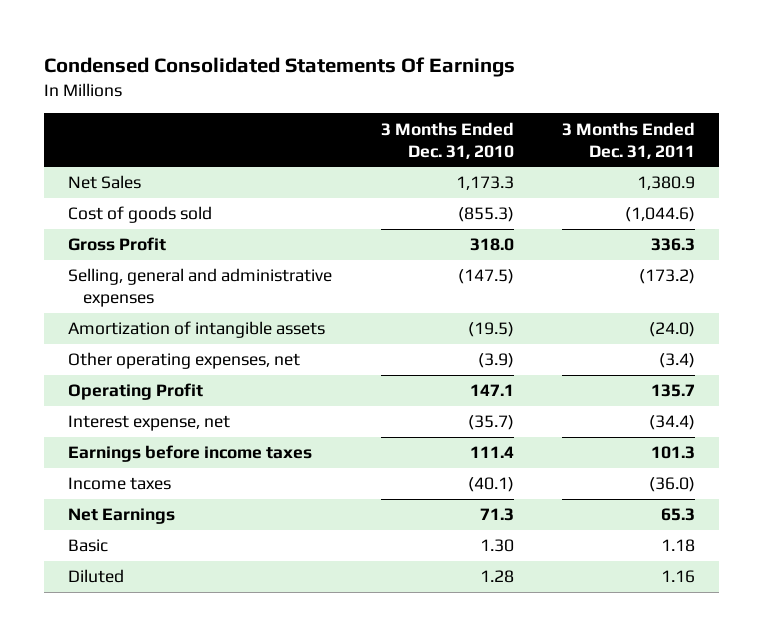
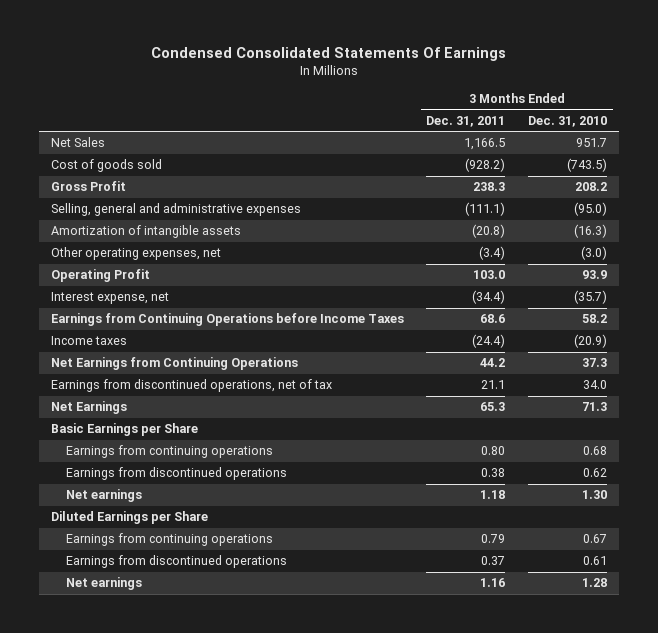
[455,176,514,191] 1,173.3 -> [576,138,608,148] 951.7
[636,176,695,191] 1,380.9 -> [464,138,506,151] 1,166.5
[457,207,514,223] (855.3) -> [567,158,608,173] (743.5)
[624,207,695,223] (1,044.6) -> [465,158,506,173] (928.2)
[469,238,514,252] 318.0 -> [575,182,608,192] 208.2
[650,238,695,252] 336.3 -> [473,182,506,192] 238.3
[457,269,514,285] (147.5) -> [574,202,608,217] (95.0)
[638,269,695,285] (173.2) -> [465,202,506,217] (111.1)
[467,322,514,338] (19.5) -> [574,224,608,239] (16.3)
[648,322,695,338] (24.0) -> [472,224,506,239] (20.8)
[477,353,514,369] (3.9) -> [581,246,608,261] (3.0)
[469,384,514,397] 147.1 -> [582,270,608,280] 93.9
[650,384,695,398] 135.7 -> [473,270,506,280] 103.0
[68,445,313,463] Earnings before income taxes -> [50,313,404,327] Earnings from Continuing Operations before Income Taxes
[469,446,514,459] 111.4 -> [582,314,608,324] 58.2
[650,446,695,460] 101.3 -> [480,314,506,324] 68.6
[467,477,514,493] (40.1) -> [574,334,608,349] (20.9)
[648,477,695,493] (36.0) -> [472,334,506,349] (24.4)
none -> [50,357,298,371] Net Earnings from Continuing Operations
none -> [50,379,332,393] Earnings from discontinued operations, net of tax
none -> [50,423,198,437] Basic Earnings per Share
none -> [66,445,274,459] Earnings from continuing operations
none -> [66,467,288,481] Earnings from discontinued operations
[68,539,109,553] Basic -> [66,489,143,503] Net earnings
none -> [50,511,208,525] Diluted Earnings per Share
none -> [66,533,274,547] Earnings from continuing operations
none -> [66,555,288,569] Earnings from discontinued operations
[68,569,125,584] Diluted -> [66,577,143,591] Net earnings

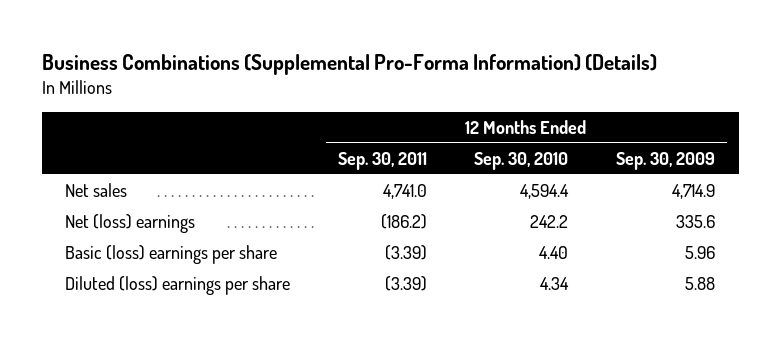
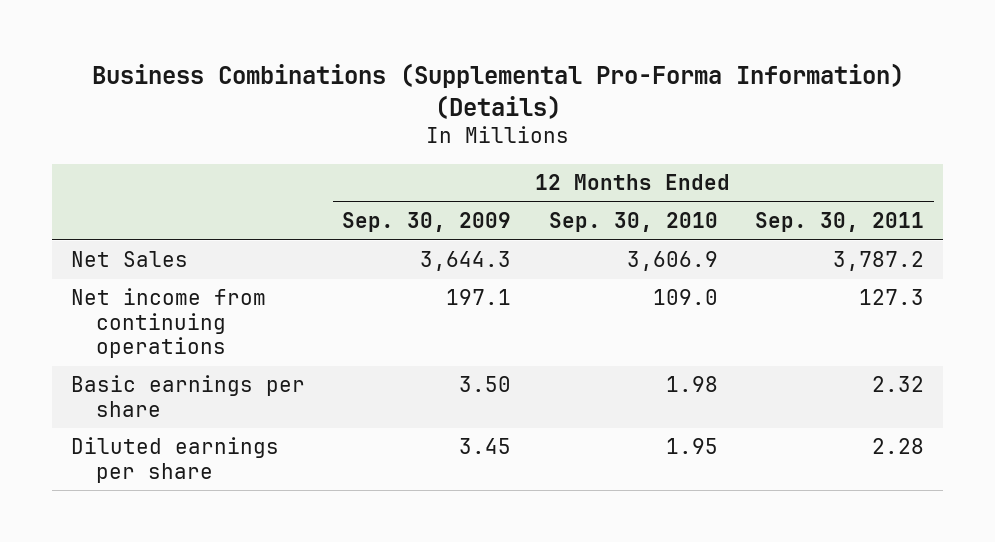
[65,213,196,233] Net (loss) earnings -> none
[65,182,128,197] Net sales -> [71,251,189,268] Net Sales
[382,183,427,199] 4,741.0 -> [833,251,925,272] 3,787.2
[520,183,570,199] 4,594.4 -> [626,251,718,272] 3,606.9
[671,183,715,199] 4,714.9 -> [420,251,512,272] 3,644.3
none -> [71,288,267,359] Net income from continuing operations
[65,244,278,264] Basic (loss) earnings per share -> [71,375,306,417] Basic earnings per share
[384,244,427,260] (3.39) -> [872,376,925,393] 2.32
[539,245,569,259] 4.40 -> [665,376,718,393] 1.98
[684,245,715,259] 5.96 -> [459,376,512,393] 3.50
[65,275,291,295] Diluted (loss) earnings per share -> [71,437,280,483] Diluted earnings per share
[384,275,427,291] (3.39) -> [872,438,925,455] 2.28
[540,276,570,290] 4.34 -> [665,438,718,455] 1.95
[684,276,715,290] 5.88 -> [459,438,512,455] 3.45

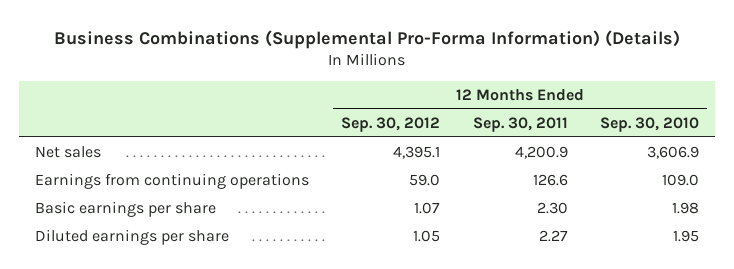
[342,212,512,233] Sep. 30, 2009 -> none
none -> [341,116,441,132] Sep. 30, 2012
[71,251,189,268] Net Sales -> [35,145,102,158] Net sales
[833,251,925,272] 3,787.2 -> [514,145,568,159] 4,200.9
[71,288,267,359] Net income from continuing operations -> [35,172,310,189] Earnings from continuing operations
[859,289,925,306] 127.3 -> [532,173,568,186] 126.6
[872,376,925,393] 2.32 -> [536,201,568,214] 2.30
[872,438,925,455] 2.28 -> [538,229,568,242] 2.27

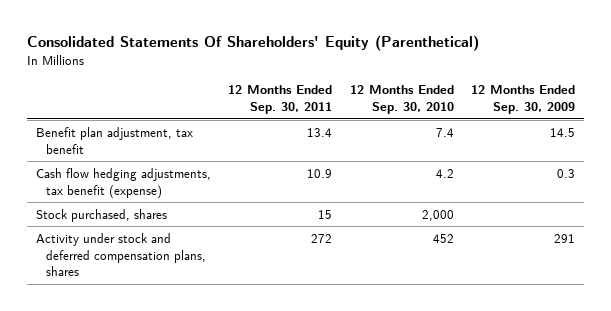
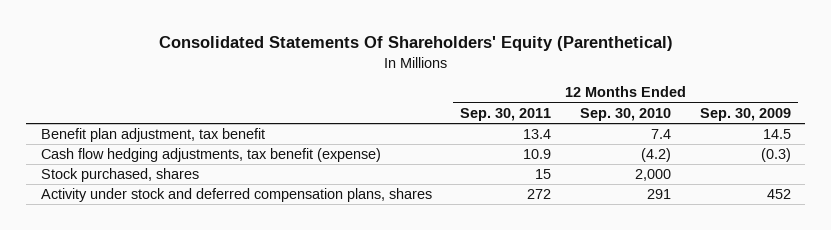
[435,168,454,178] 4.2 -> [641,148,672,163] (4.2)
[557,168,576,178] 0.3 -> [760,148,791,163] (0.3)
[432,233,454,243] 452 -> [647,189,672,200] 291
[554,233,576,243] 291 -> [766,189,791,200] 452

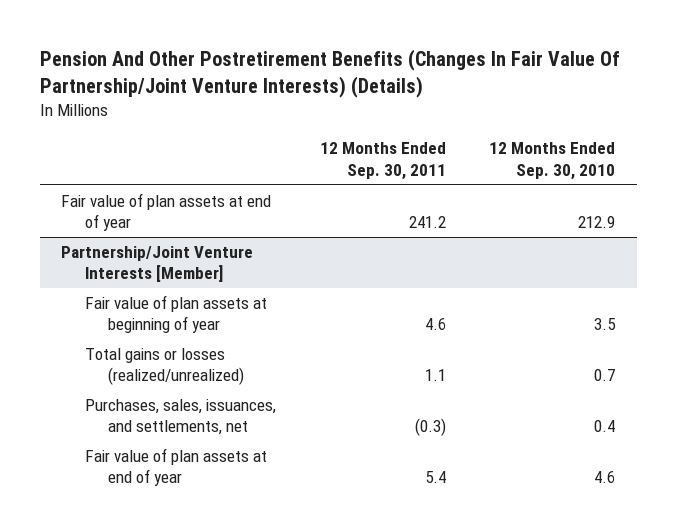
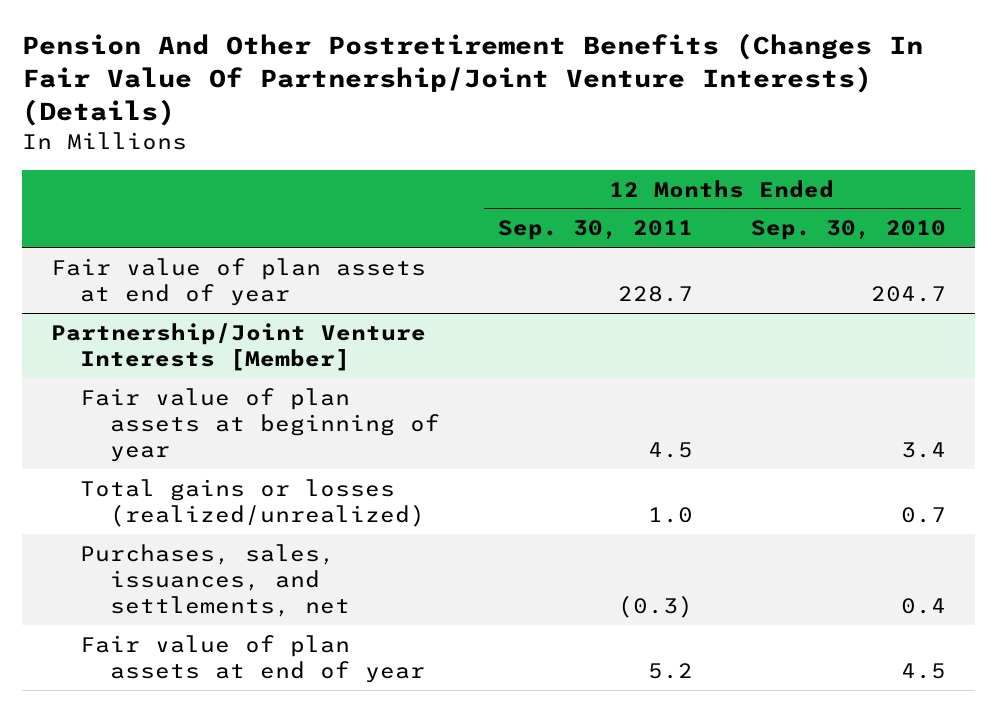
[408,216,446,229] 241.2 -> [618,285,694,302] 228.7
[578,216,616,229] 212.9 -> [871,285,947,302] 204.7
[424,318,446,331] 4.6 -> [648,442,694,459] 4.5
[594,318,617,331] 3.5 -> [901,442,947,459] 3.4
[424,369,446,382] 1.1 -> [648,506,694,523] 1.0
[424,471,446,484] 5.4 -> [648,662,694,679] 5.2
[594,471,616,484] 4.6 -> [901,662,947,679] 4.5

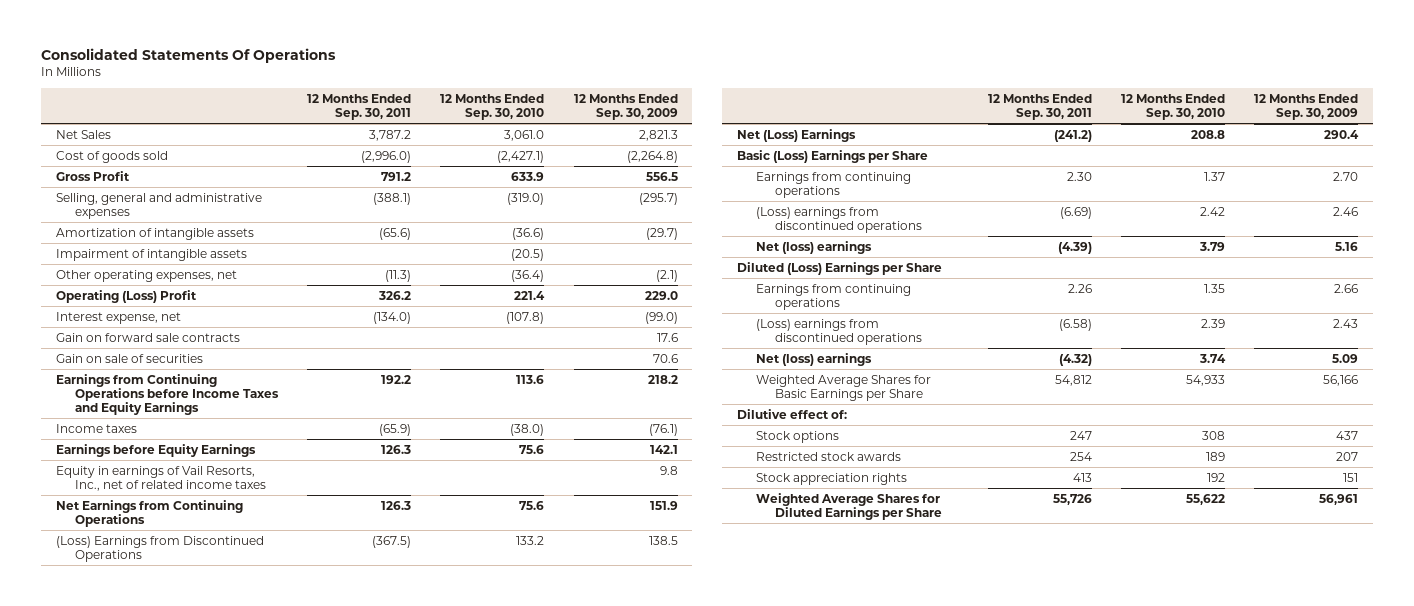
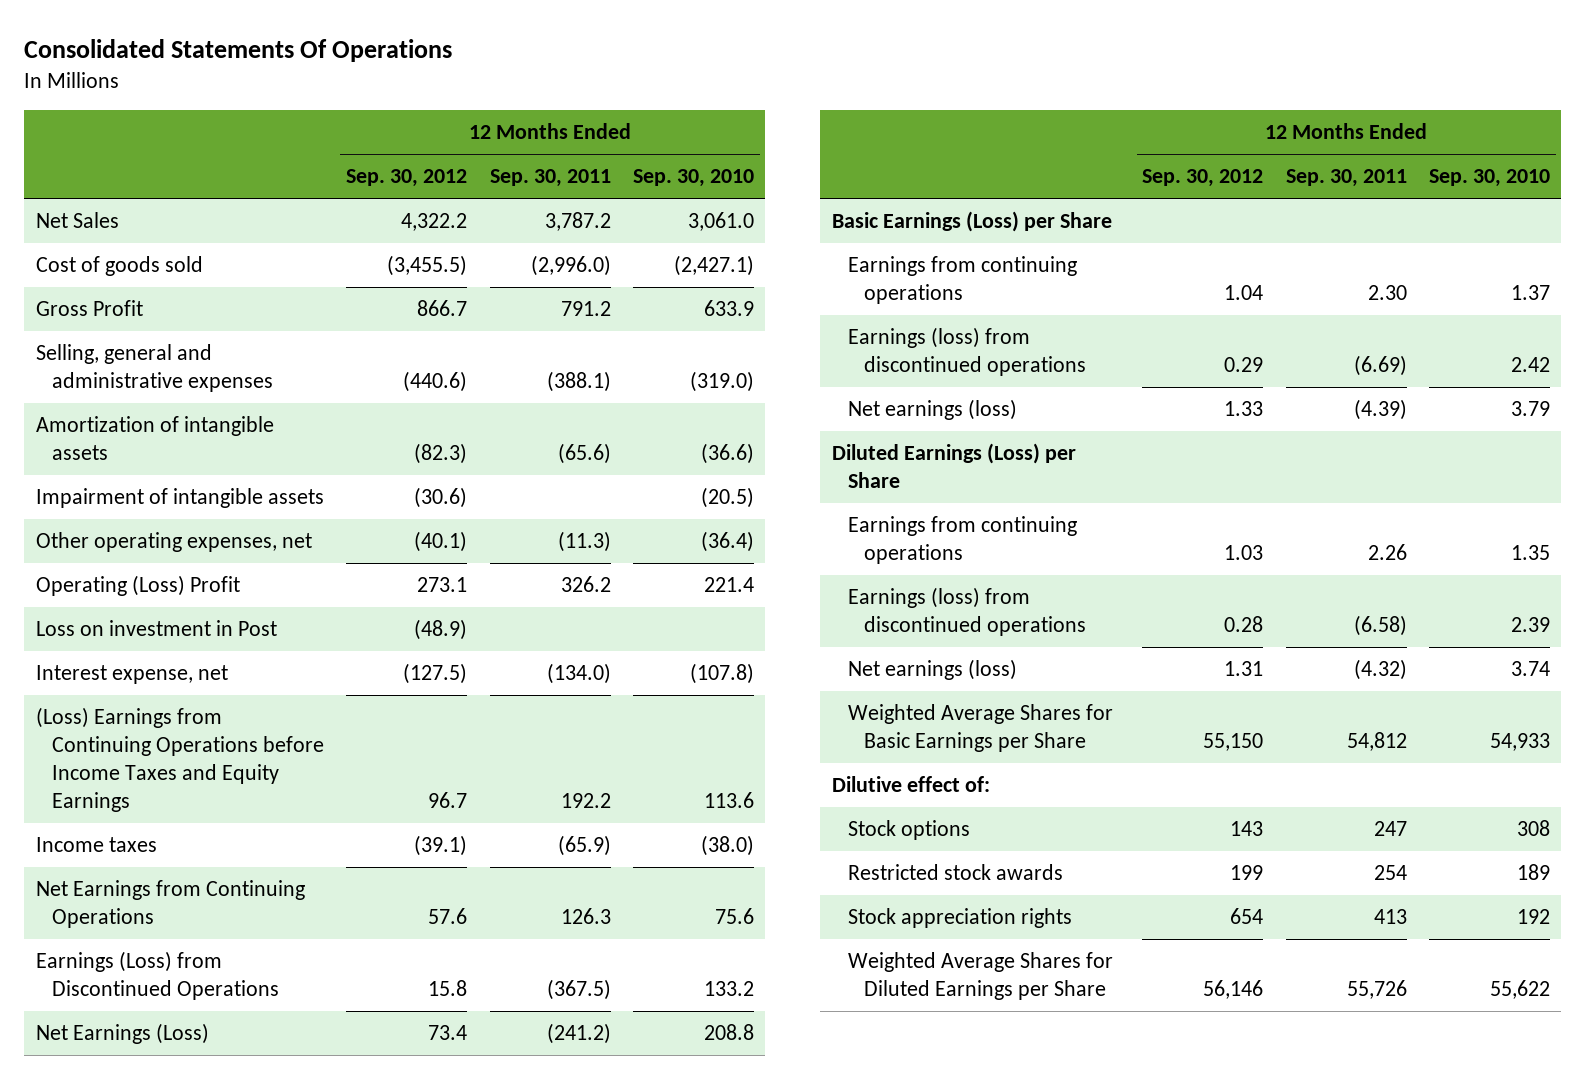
[573,93,678,120] 12 Months Ended Sep. 30, 2009 -> none
none -> [346,169,468,188] Sep. 30, 2012
none -> [35,620,277,637] Loss on investment in Post
[55,332,240,342] Gain on forward sale contracts -> none
[55,353,203,363] Gain on sale of securities -> none
[55,373,279,415] Earnings from Continuing Operations before Income Taxes and Equity Earnings -> [35,707,324,813] (Loss) Earnings from Continuing Operations before Income Taxes and Equity Earnings
[55,443,256,457] Earnings before Equity Earnings -> none
[55,465,266,491] Equity in earnings of Vail Resorts, Inc., net of related income taxes -> none
[55,535,264,562] (Loss) Earnings from Discontinued Operations -> [35,951,279,1001] Earnings (Loss) from Discontinued Operations
[736,128,856,142] Net (Loss) Earnings -> [35,1023,209,1045] Net Earnings (Loss)
[736,149,928,163] Basic (Loss) Earnings per Share -> [831,211,1112,233] Basic Earnings (Loss) per Share
[755,206,922,233] (Loss) earnings from discontinued operations -> [847,327,1086,377] Earnings (loss) from discontinued operations
[755,240,872,254] Net (loss) earnings -> [847,399,1017,421] Net earnings (loss)
[736,261,942,275] Diluted (Loss) Earnings per Share -> [831,443,1076,489] Diluted Earnings (Loss) per Share
[755,318,922,345] (Loss) earnings from discontinued operations -> [847,587,1086,637] Earnings (loss) from discontinued operations
[755,352,872,366] Net (loss) earnings -> [847,659,1017,681] Net earnings (loss)

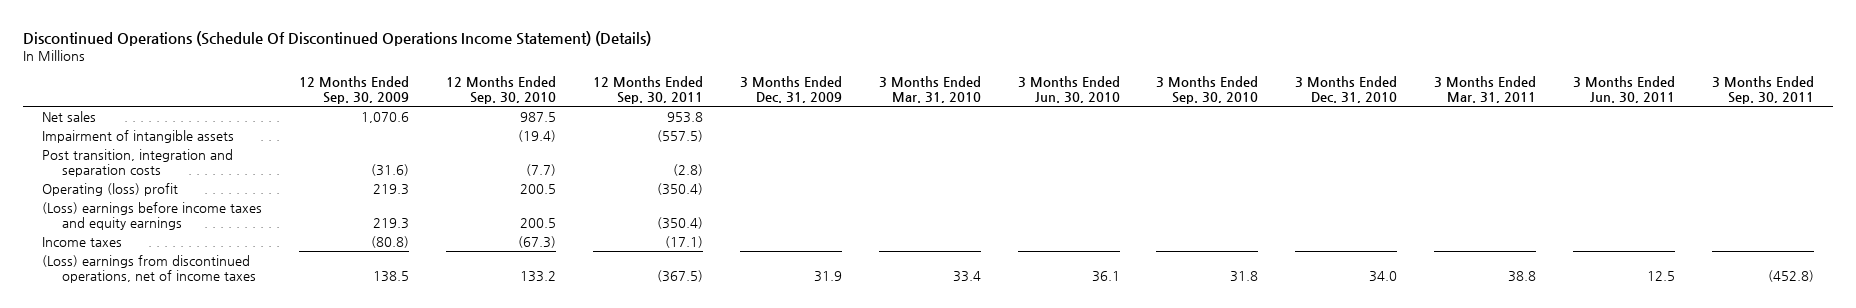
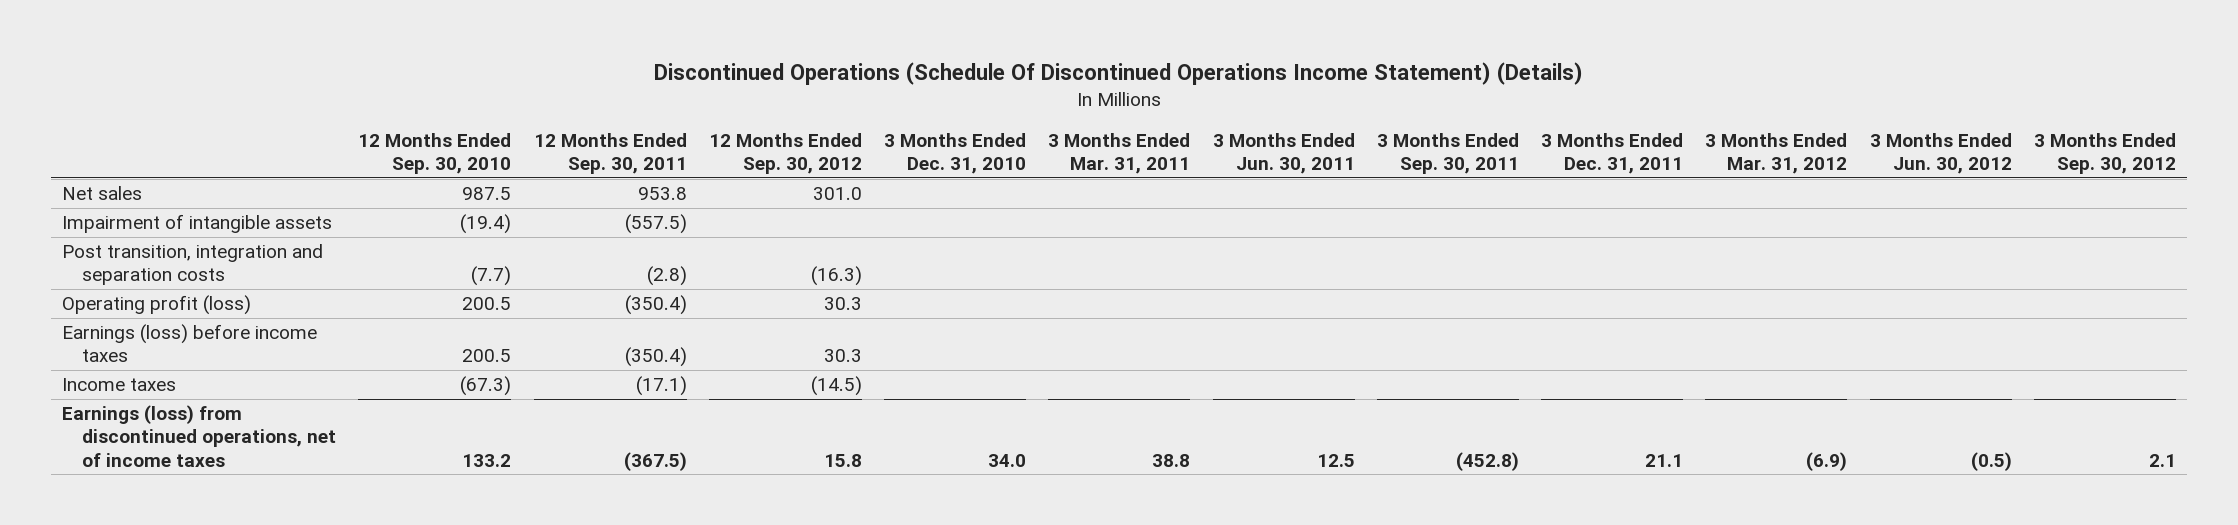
[298,76,409,104] 12 Months Ended Sep. 30, 2009 -> none
[739,76,842,103] 3 Months Ended Dec. 31, 2009 -> none
[878,76,981,103] 3 Months Ended Mar. 31, 2010 -> none
[1017,76,1120,103] 3 Months Ended Jun. 30, 2010 -> none
[1156,76,1259,104] 3 Months Ended Sep. 30, 2010 -> none
none -> [708,132,862,174] 12 Months Ended Sep. 30, 2012
none -> [1541,132,1684,174] 3 Months Ended Dec. 31, 2011
none -> [1705,132,1848,174] 3 Months Ended Mar. 31, 2012
none -> [1869,132,2012,174] 3 Months Ended Jun. 30, 2012
none -> [2033,132,2176,174] 3 Months Ended Sep. 30, 2012
[41,183,178,197] Operating (loss) profit -> [61,295,251,316] Operating profit (loss)
[41,202,262,230] (Loss) earnings before income taxes and equity earnings -> [61,324,317,363] Earnings (loss) before income taxes
[41,255,256,283] (Loss) earnings from discontinued operations, net of income taxes -> [61,405,337,467] Earnings (loss) from discontinued operations, net of income taxes

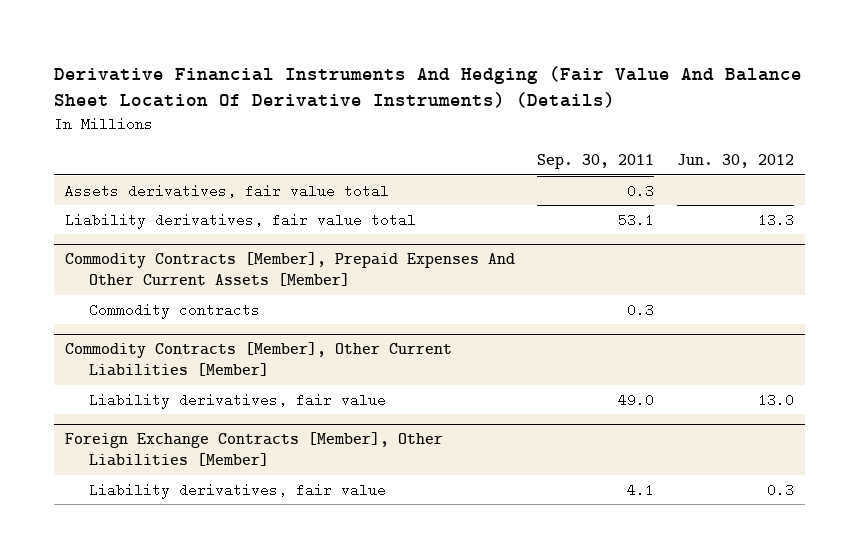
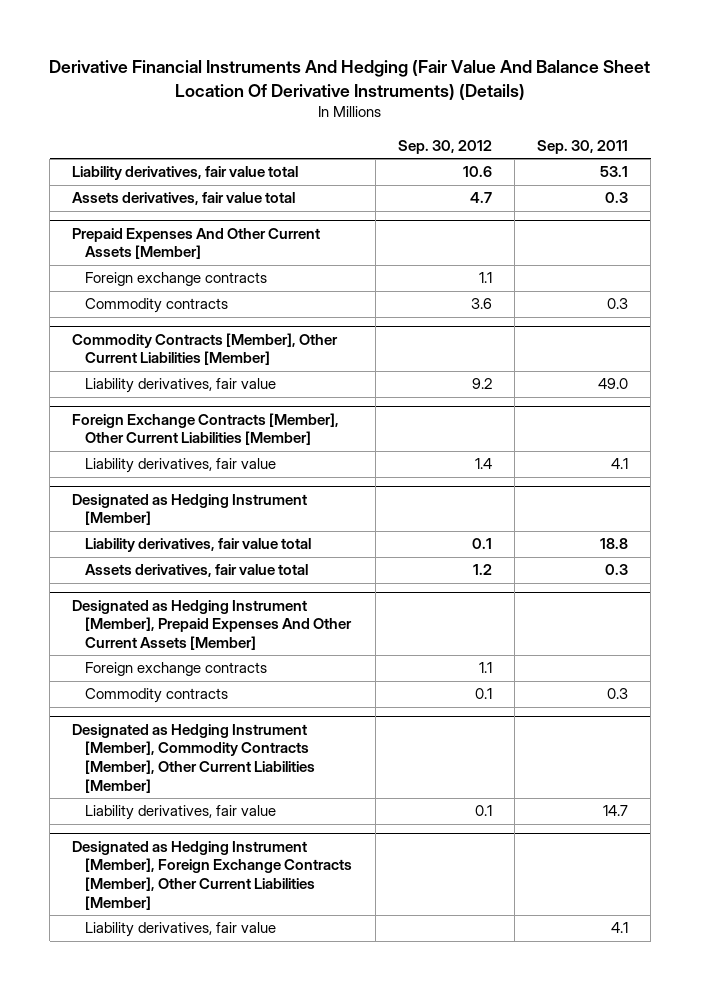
[676,154,794,169] Jun. 30, 2012 -> none
none -> [397,140,492,155] Sep. 30, 2012
[64,183,389,198] Assets derivatives, fair value total -> [72,192,296,206] Assets derivatives, fair value total
[64,252,515,287] Commodity Contracts [Member], Prepaid Expenses And Other Current Assets [Member] -> [72,227,321,260] Prepaid Expenses And Other Current Assets [Member]
none -> [85,272,268,287] Foreign exchange contracts
[64,432,443,467] Foreign Exchange Contracts [Member], Other Liabilities [Member] -> [72,412,340,446] Foreign Exchange Contracts [Member], Other Current Liabilities [Member]
none -> [72,493,308,526] Designated as Hedging Instrument [Member]
none -> [85,538,312,553] Liability derivatives, fair value total
none -> [85,564,309,578] Assets derivatives, fair value total
none -> [72,599,353,651] Designated as Hedging Instrument [Member], Prepaid Expenses And Other Current Assets [Member]
none -> [85,662,268,677] Foreign exchange contracts
none -> [85,688,229,704] Commodity contracts
none -> [72,723,316,793] Designated as Hedging Instrument [Member], Commodity Contracts [Member], Other Current Liabilities [Member]
none -> [85,805,277,821] Liability derivatives, fair value
none -> [72,840,353,910] Designated as Hedging Instrument [Member], Foreign Exchange Contracts [Member], Other Current Liabilities [Member]
none -> [85,922,277,938] Liability derivatives, fair value

